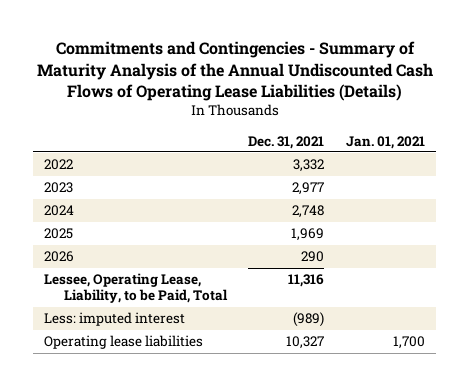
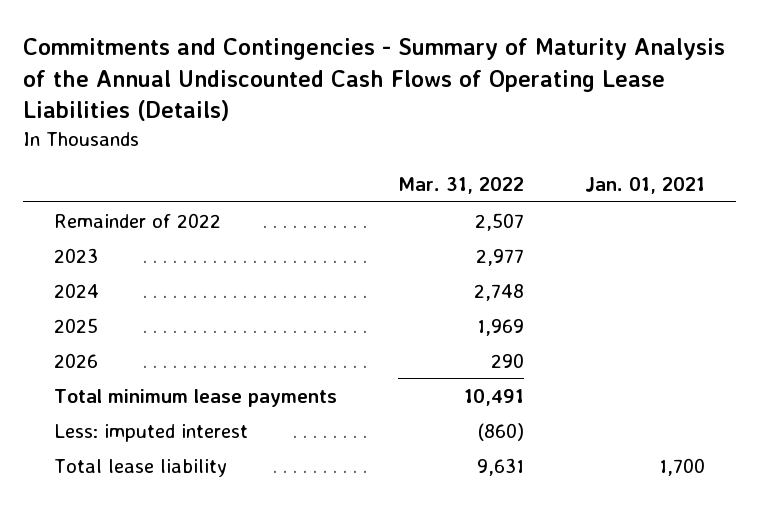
[248,135,325,149] Dec. 31, 2021 -> none
none -> [397,176,524,194] Mar. 31, 2022
[43,159,73,171] 2022 -> none
none -> [53,212,221,228] Remainder of 2022
[43,273,228,304] Lessee, Operating Lease, Liability, to be Paid, Total -> [53,388,337,407] Total minimum lease payments
[43,335,203,350] Operating lease liabilities -> [53,458,227,477] Total lease liability

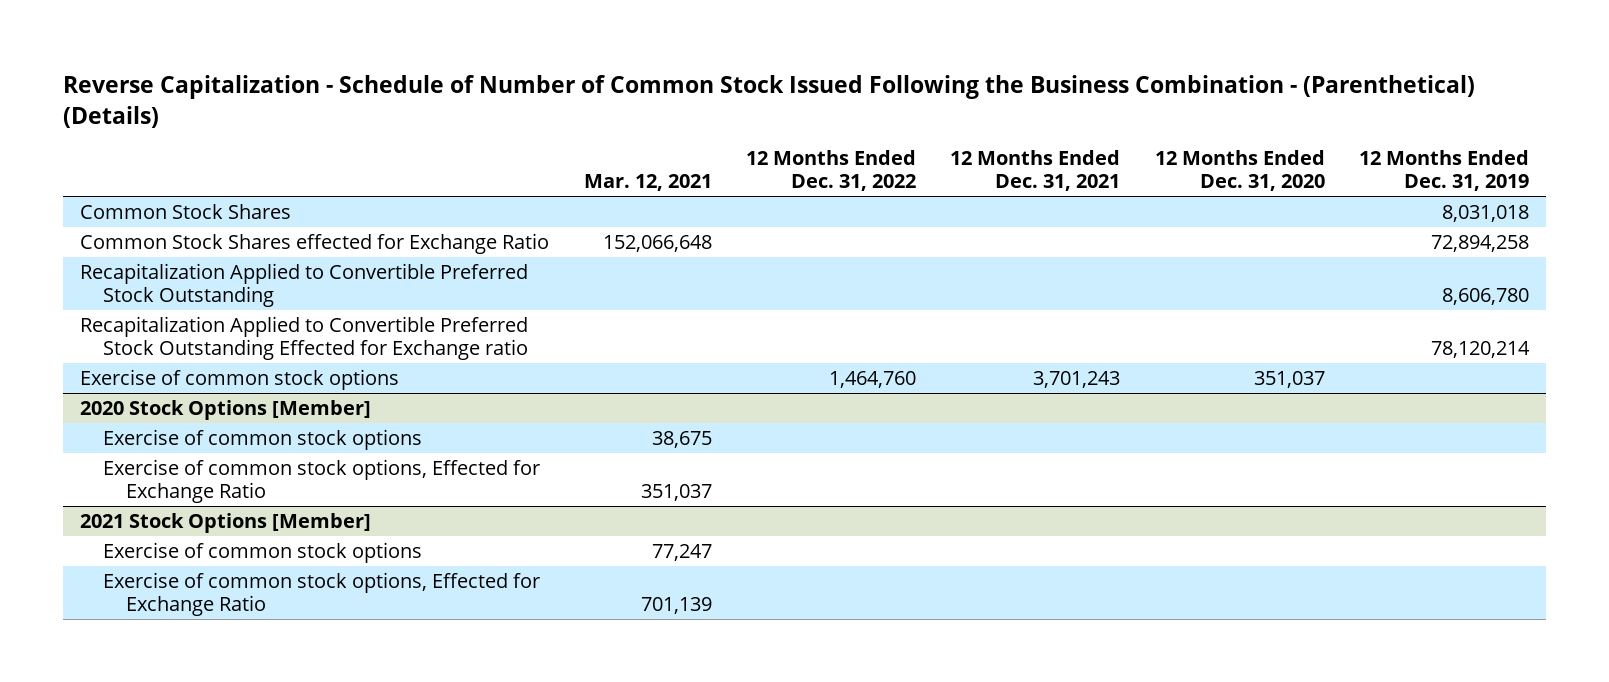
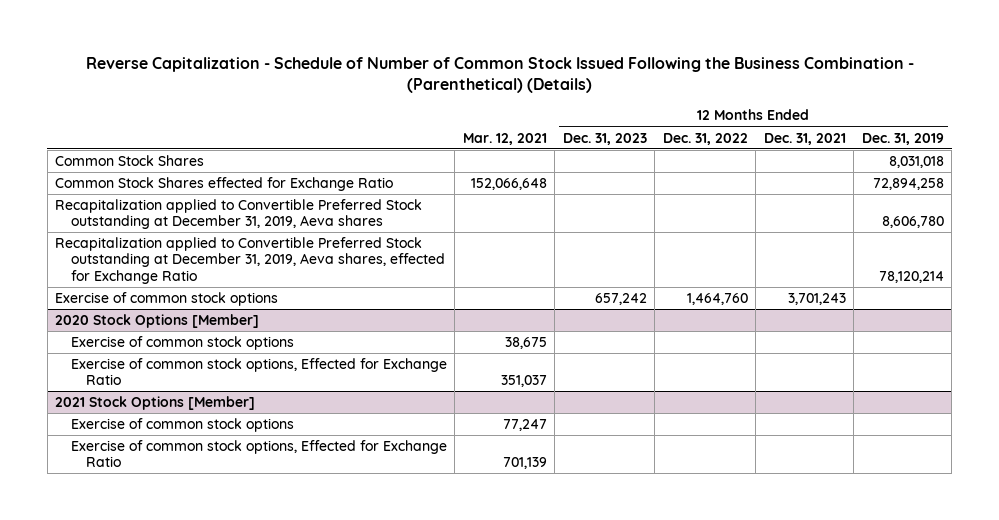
[1154,150,1325,192] 12 Months Ended Dec. 31, 2020 -> none
none -> [562,132,647,145] Dec. 31, 2023
[80,262,529,308] Recapitalization Applied to Convertible Preferred Stock Outstanding -> [55,199,423,230] Recapitalization applied to Convertible Preferred Stock outstanding at December 31, 2019, Aeva shares
[80,315,529,361] Recapitalization Applied to Convertible Preferred Stock Outstanding Effected for Exchange ratio -> [55,237,445,284] Recapitalization applied to Convertible Preferred Stock outstanding at December 31, 2019, Aeva shares, effected for Exchange Ratio

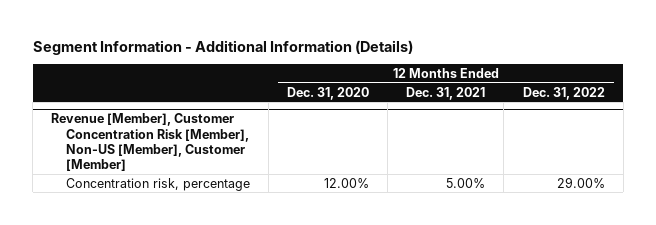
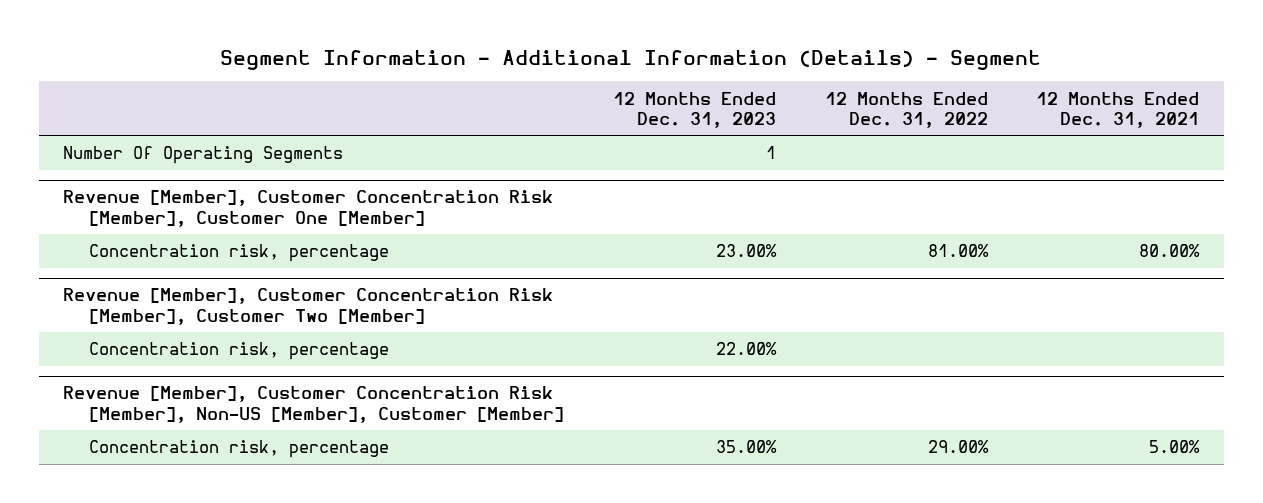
[32,39,413,55] Segment Information - Additional Information (Details) -> [220,49,1042,70] Segment Information - Additional Information (Details) - Segment
[287,86,370,100] Dec. 31, 2020 -> none
none -> [613,91,777,128] 12 Months Ended Dec. 31, 2023
none -> [63,146,344,165] Number Of Operating Segments
none -> [63,190,554,227] Revenue [Member], Customer Concentration Risk [Member], Customer One [Member]
none -> [89,244,390,263] Concentration risk, percentage
none -> [63,288,554,325] Revenue [Member], Customer Concentration Risk [Member], Customer Two [Member]
none -> [89,342,390,361] Concentration risk, percentage

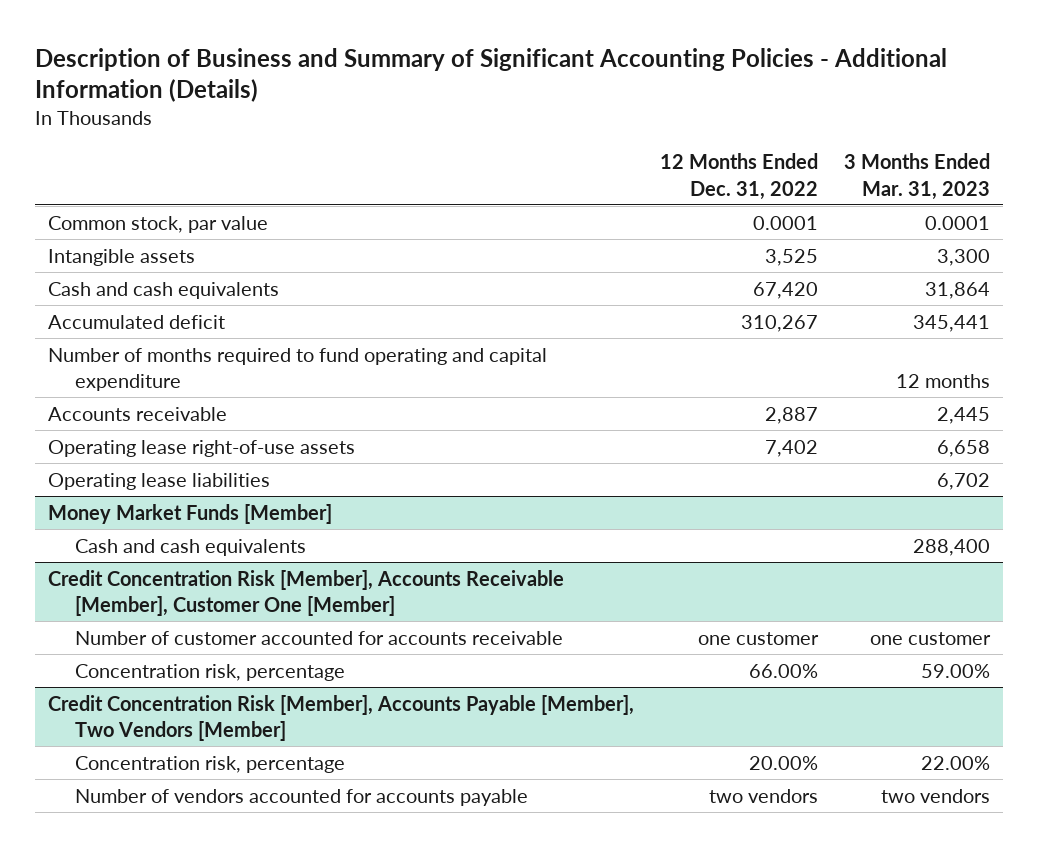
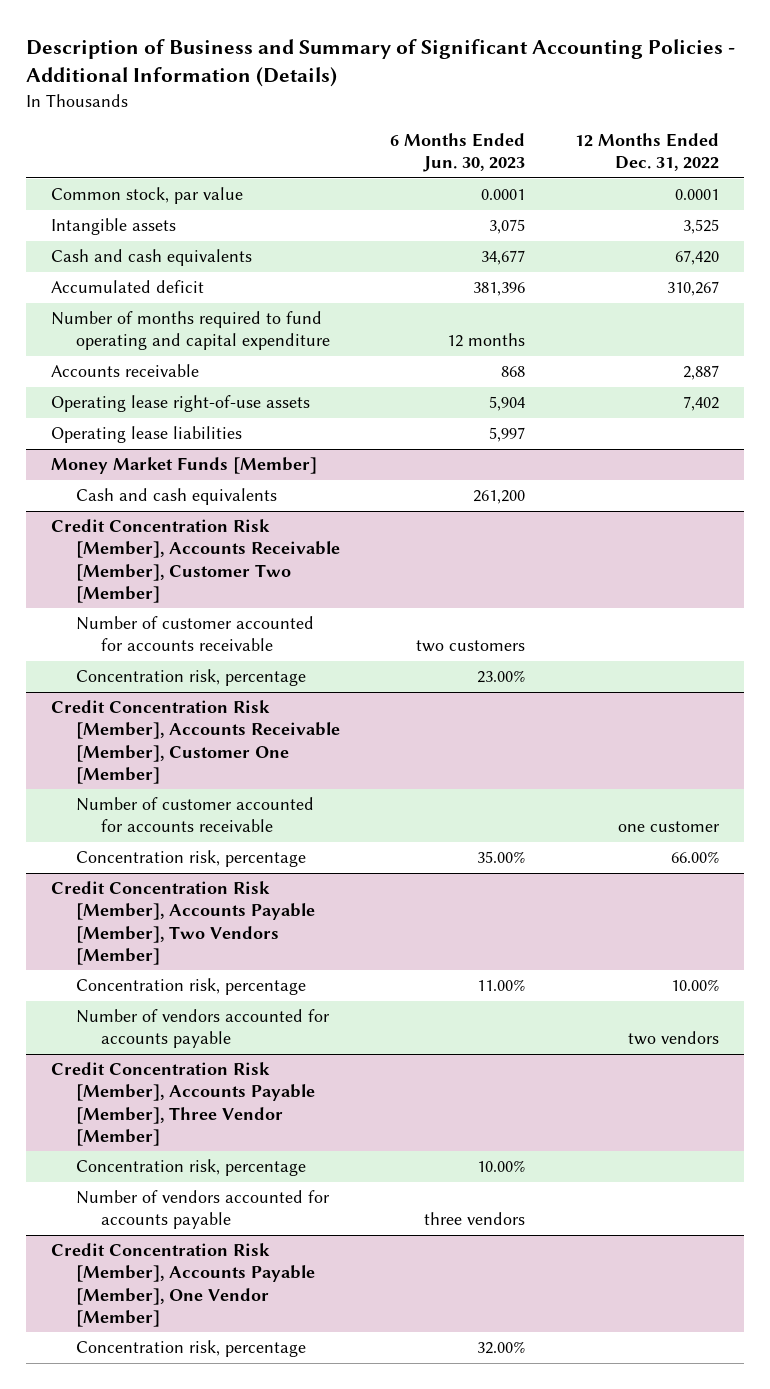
[843,153,990,200] 3 Months Ended Mar. 31, 2023 -> none
none -> [389,132,525,173] 6 Months Ended Jun. 30, 2023
none -> [51,519,340,603] Credit Concentration Risk [Member], Accounts Receivable [Member], Customer Two [Member]
none -> [75,616,314,652] Number of customer accounted for accounts receivable
none -> [75,669,306,687] Concentration risk, percentage
[749,755,819,770] 20.00% -> [670,979,719,992] 10.00%
none -> [51,1062,315,1146] Credit Concentration Risk [Member], Accounts Payable [Member], Three Vendor [Member]
none -> [75,1159,306,1177] Concentration risk, percentage
none -> [75,1190,330,1230] Number of vendors accounted for accounts payable
none -> [51,1243,315,1327] Credit Concentration Risk [Member], Accounts Payable [Member], One Vendor [Member]
none -> [75,1340,306,1358] Concentration risk, percentage

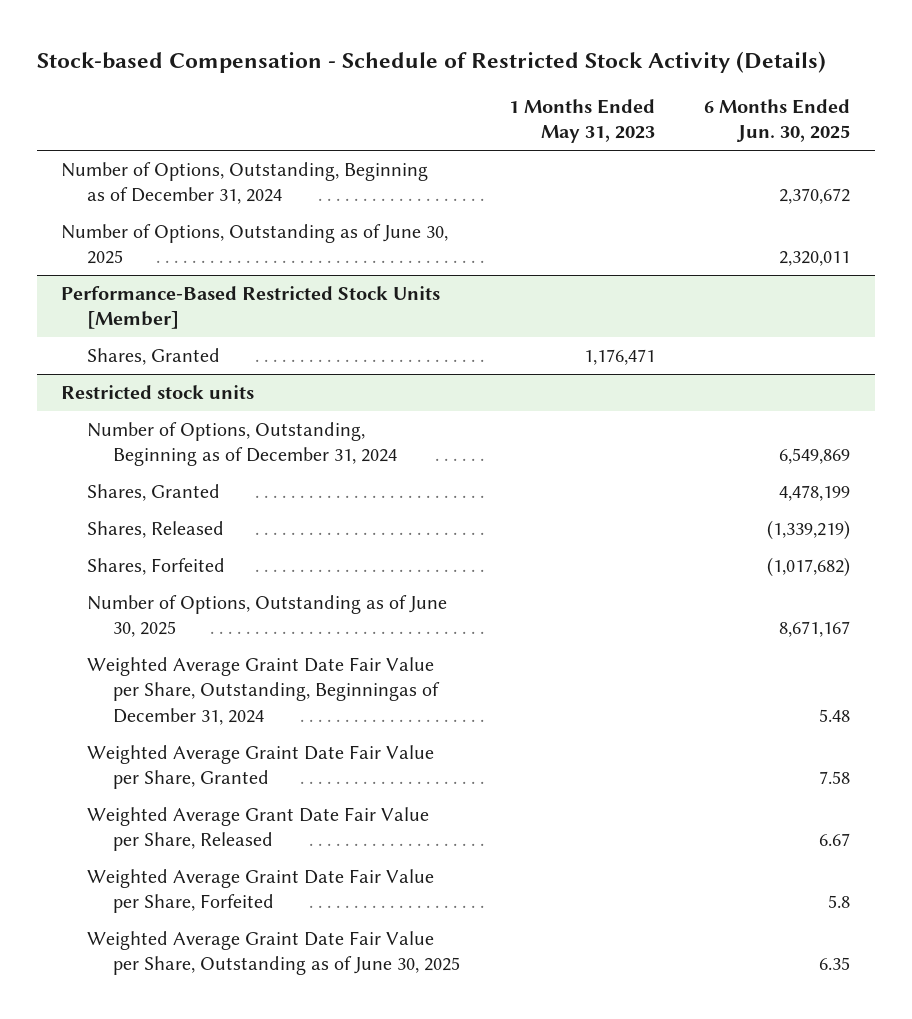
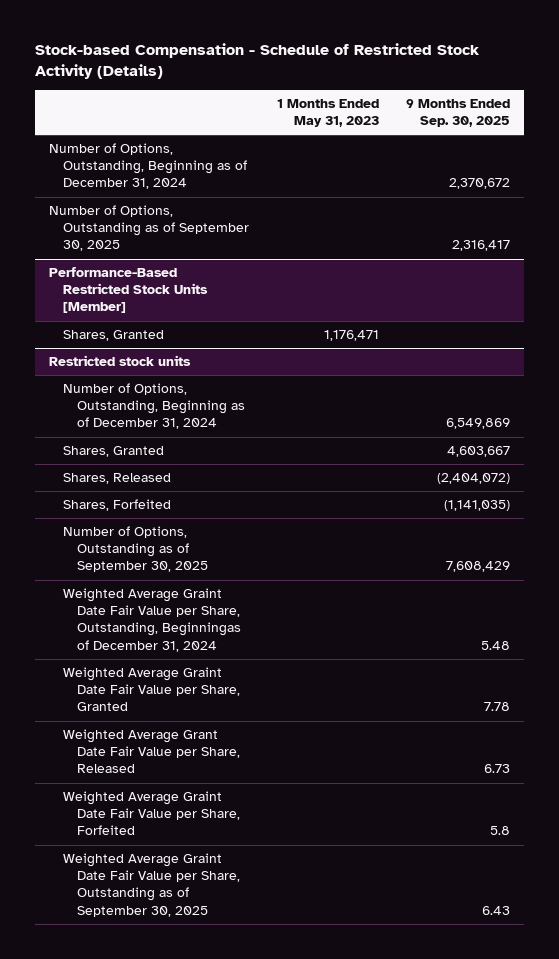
[704,98,851,143] 6 Months Ended Jun. 30, 2025 -> none
none -> [406,98,511,127] 9 Months Ended Sep. 30, 2025
[61,224,449,265] Number of Options, Outstanding as of June 30, 2025 -> [48,205,249,252] Number of Options, Outstanding as of September 30, 2025
[87,595,448,638] Number of Options, Outstanding as of June 30, 2025 -> [62,526,208,573] Number of Options, Outstanding as of September 30, 2025
[87,931,460,976] Weighted Average Graint Date Fair Value per Share, Outstanding as of June 30, 2025 -> [62,853,240,917] Weighted Average Graint Date Fair Value per Share, Outstanding as of September 30, 2025

